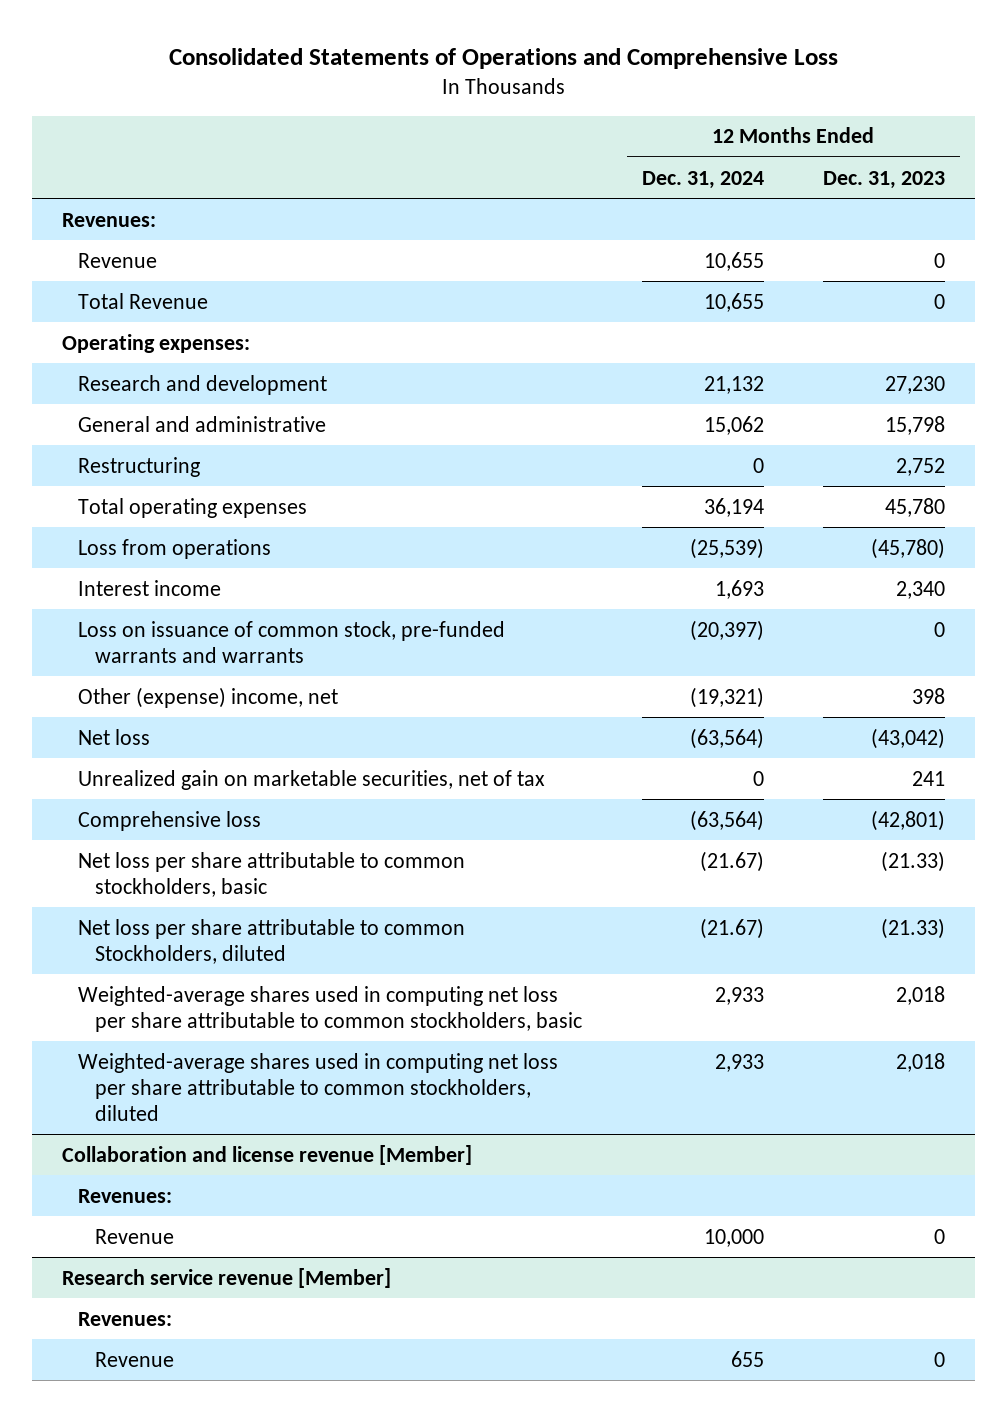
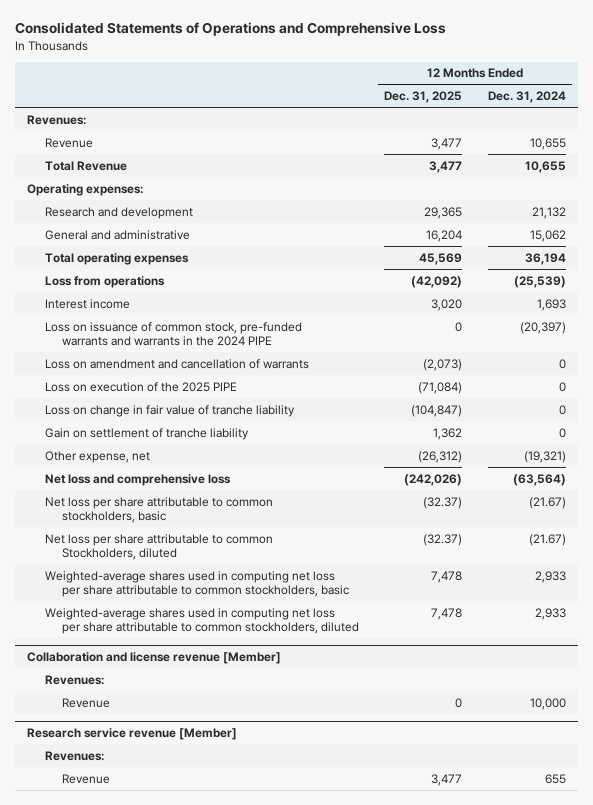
[823,170,946,189] Dec. 31, 2023 -> none
none -> [384,91,463,104] Dec. 31, 2025
[78,456,201,477] Restructuring -> none
[78,769,546,790] Unrealized gain on marketable securities, net of tax -> none
[78,810,262,831] Comprehensive loss -> none
[78,620,506,663] Loss on issuance of common stock, pre-funded warrants and warrants -> [44,321,302,346] Loss on issuance of common stock, pre-funded warrants and warrants in the 2024 PIPE
none -> [44,358,309,369] Loss on amendment and cancellation of warrants
none -> [44,381,237,392] Loss on execution of the 2025 PIPE
none -> [44,404,295,417] Loss on change in fair value of tranche liability
none -> [44,427,249,440] Gain on settlement of tranche liability
[78,686,339,708] Other (expense) income, net -> [44,450,150,463] Other expense, net
[78,728,151,745] Net loss -> [44,473,231,486] Net loss and comprehensive loss

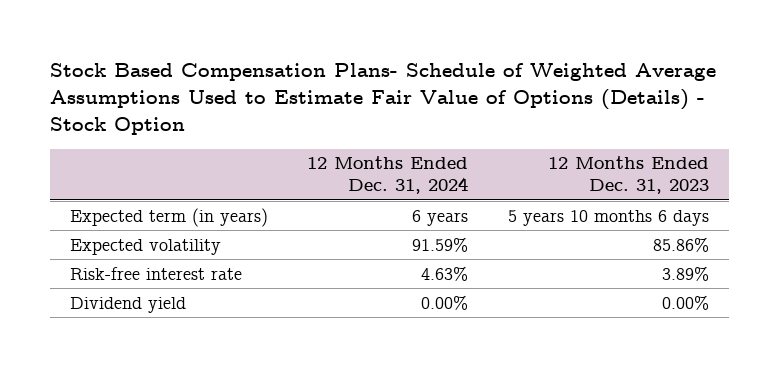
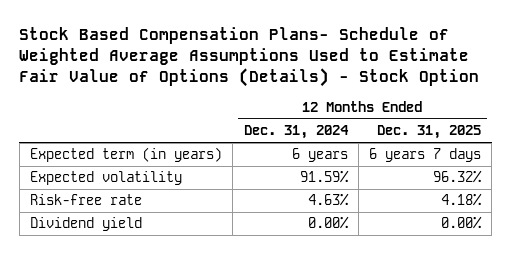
[548,156,710,195] 12 Months Ended Dec. 31, 2023 -> none
none -> [377,125,482,140] Dec. 31, 2025
[69,266,242,280] Risk-free interest rate -> [30,194,143,206] Risk-free rate

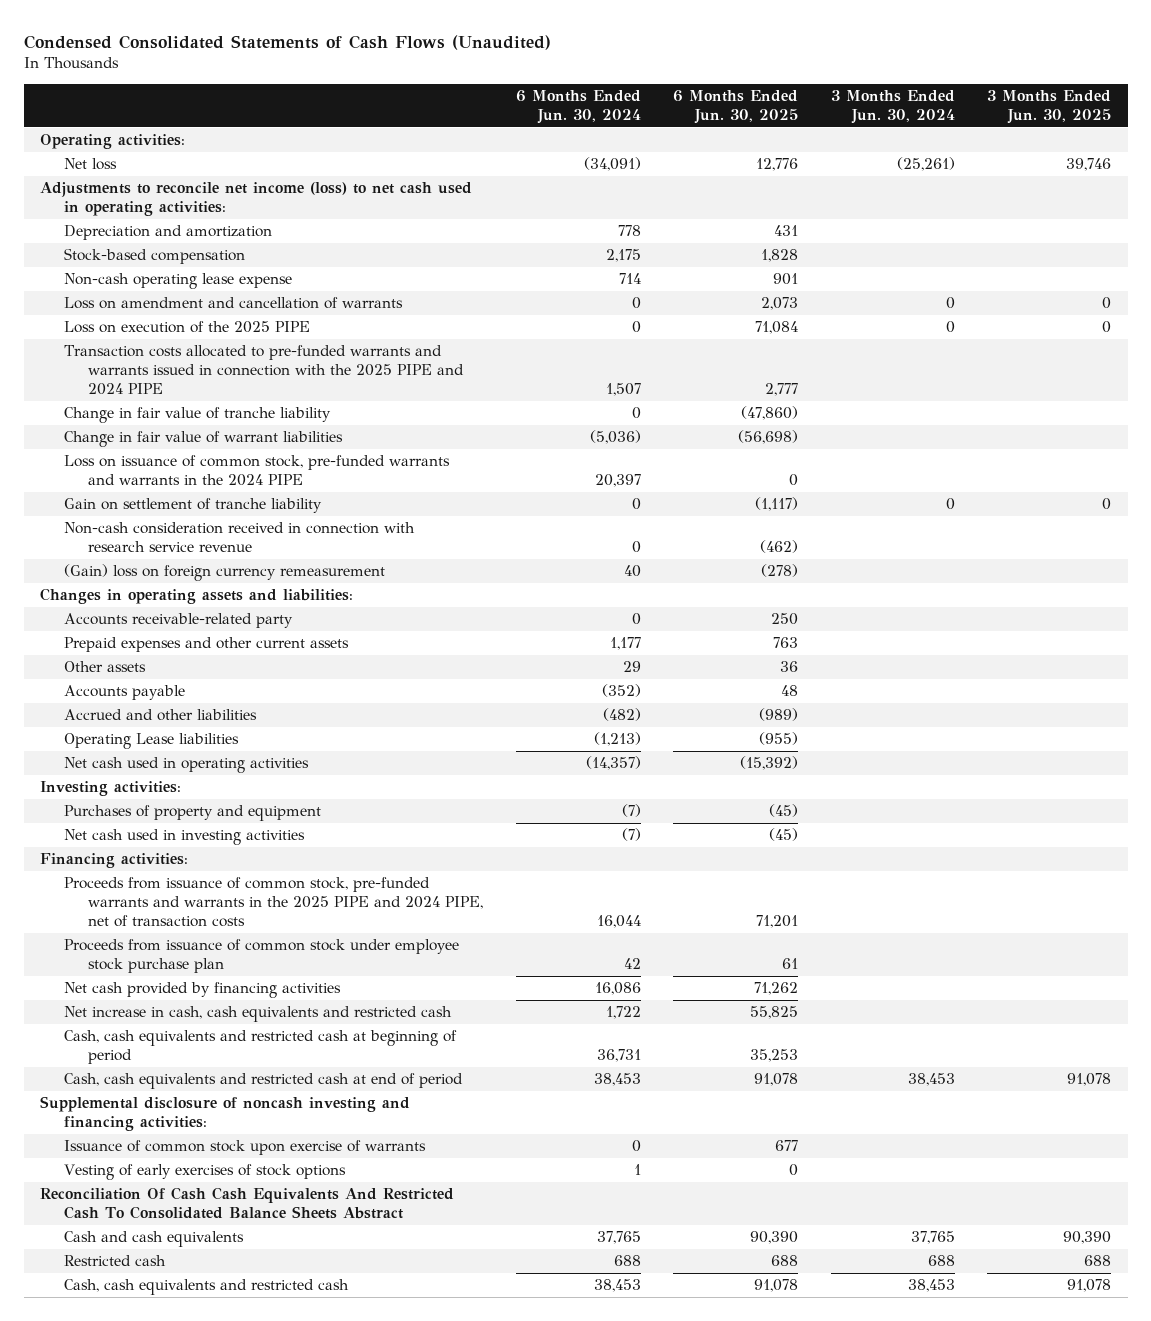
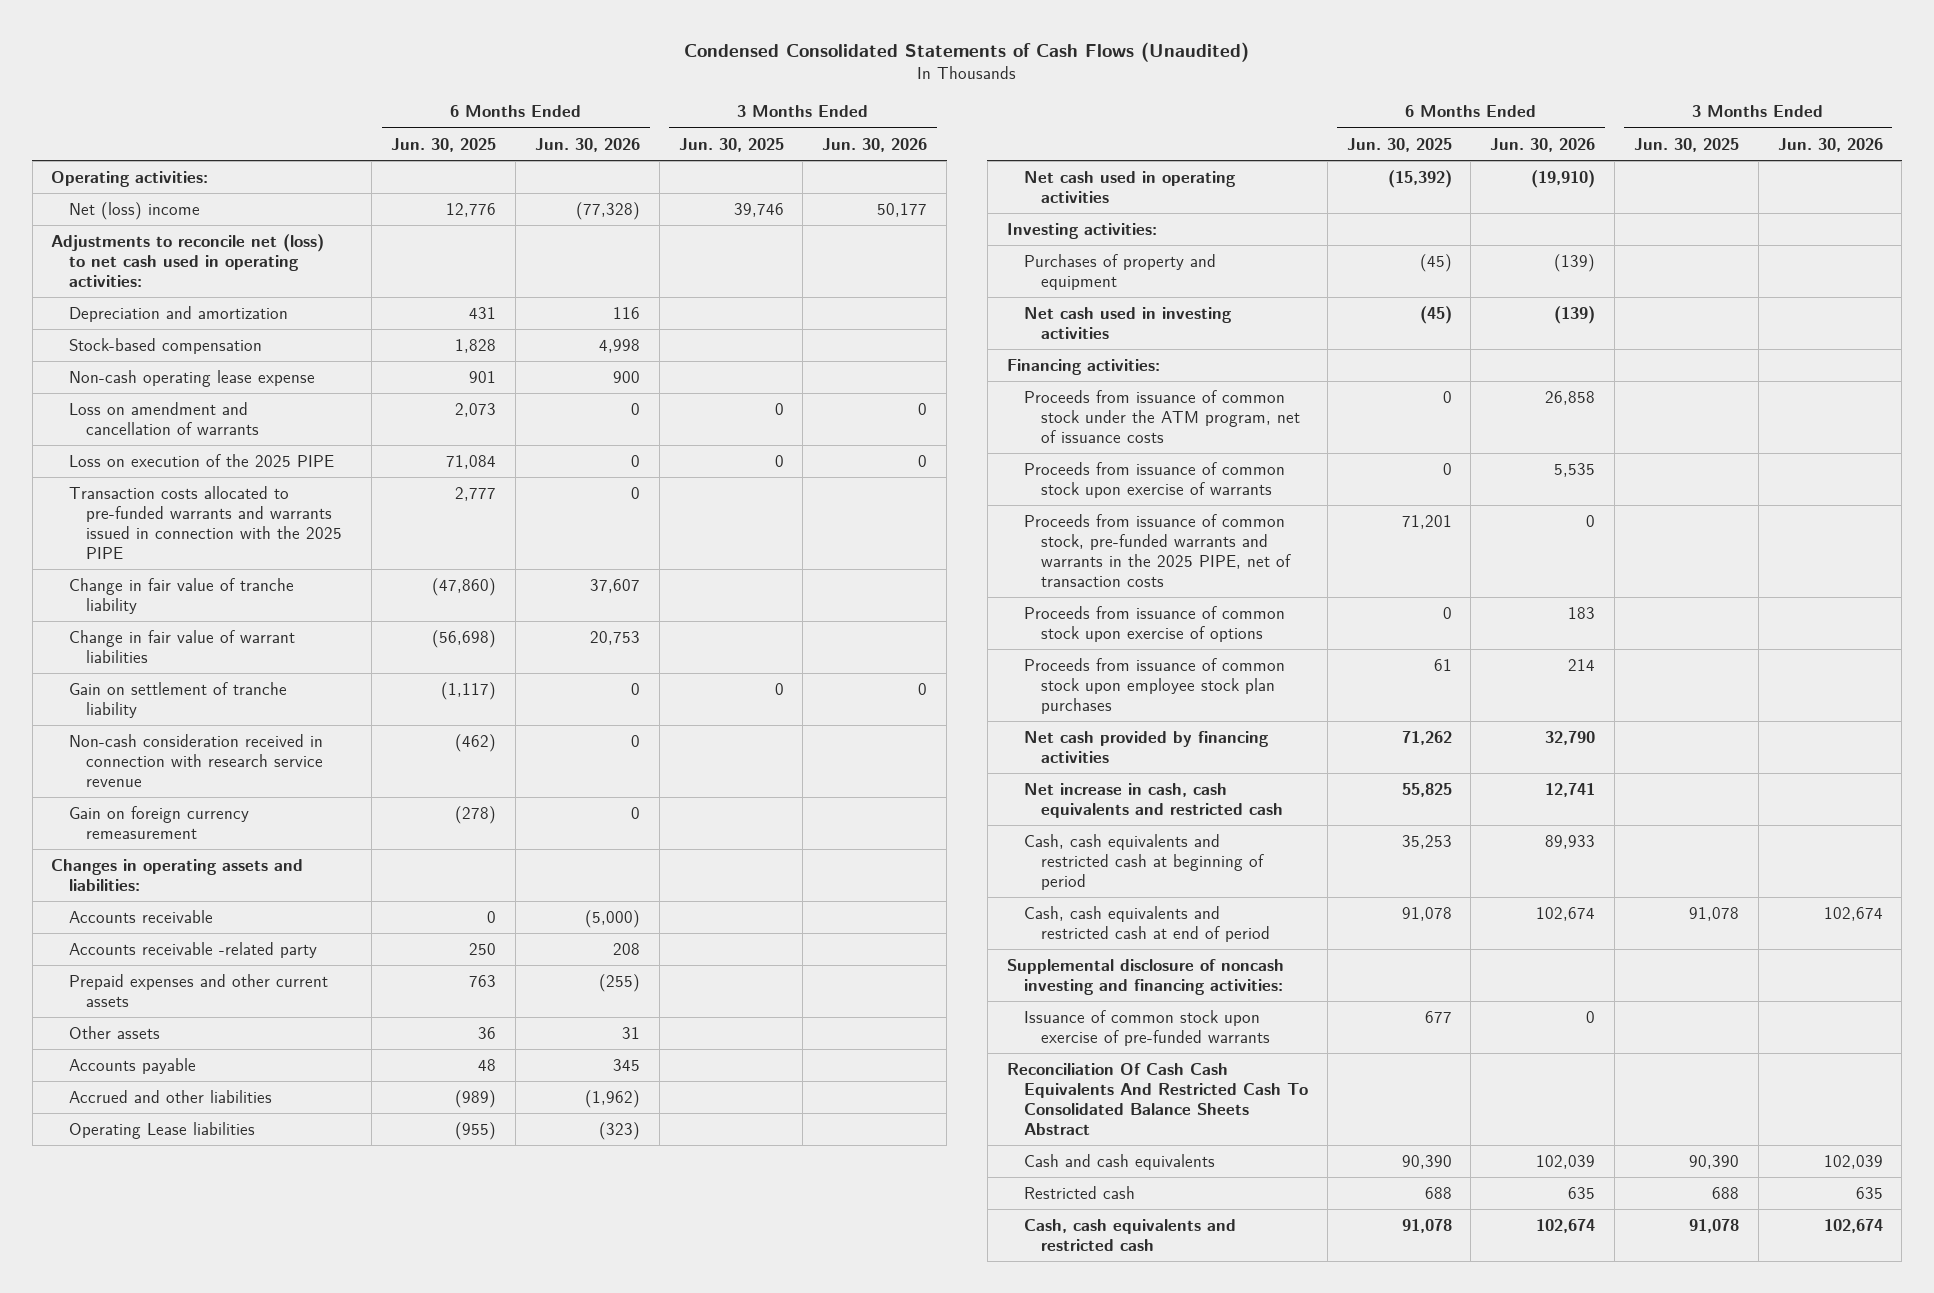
[515,90,641,124] 6 Months Ended Jun. 30, 2024 -> none
[830,90,955,124] 3 Months Ended Jun. 30, 2024 -> none
none -> [534,137,640,152] Jun. 30, 2026
none -> [822,137,928,152] Jun. 30, 2026
[63,158,117,171] Net loss -> [68,201,200,220] Net (loss) income
[39,182,472,217] Adjustments to reconcile net income (loss) to net cash used in operating activities: -> [51,233,325,287] Adjustments to reconcile net (loss) to net cash used in operating activities:
[63,345,464,395] Transaction costs allocated to pre-funded warrants and warrants issued in connection with the 2025 PIPE and 2024 PIPE -> [68,485,342,559] Transaction costs allocated to pre-funded warrants and warrants issued in connection with the 2025 PIPE
[63,455,450,487] Loss on issuance of common stock, pre-funded warrants and warrants in the 2024 PIPE -> none
[63,564,385,582] (Gain) loss on foreign currency remeasurement -> [68,805,249,839] Gain on foreign currency remeasurement
[63,613,293,629] Accounts receivable-related party -> [68,909,213,923] Accounts receivable
[771,613,799,626] 250 -> [487,910,497,923] 0
none -> [68,941,317,958] Accounts receivable -related party
none -> [1023,389,1301,443] Proceeds from issuance of common stock under the ATM program, net of issuance costs
none -> [1023,461,1285,498] Proceeds from issuance of common stock upon exercise of warrants
[63,877,483,927] Proceeds from issuance of common stock, pre-funded warrants and warrants in the 2025 PIPE and 2024 PIPE, net of transaction costs -> [1023,513,1292,587] Proceeds from issuance of common stock, pre-funded warrants and warrants in the 2025 PIPE, net of transaction costs
none -> [1023,605,1285,642] Proceeds from issuance of common stock upon exercise of options
[63,939,459,974] Proceeds from issuance of common stock under employee stock purchase plan -> [1023,657,1285,714] Proceeds from issuance of common stock upon employee stock plan purchases
[63,1164,346,1181] Vesting of early exercises of stock options -> none
[63,1140,426,1156] Issuance of common stock upon exercise of warrants -> [1023,1009,1271,1046] Issuance of common stock upon exercise of pre-funded warrants

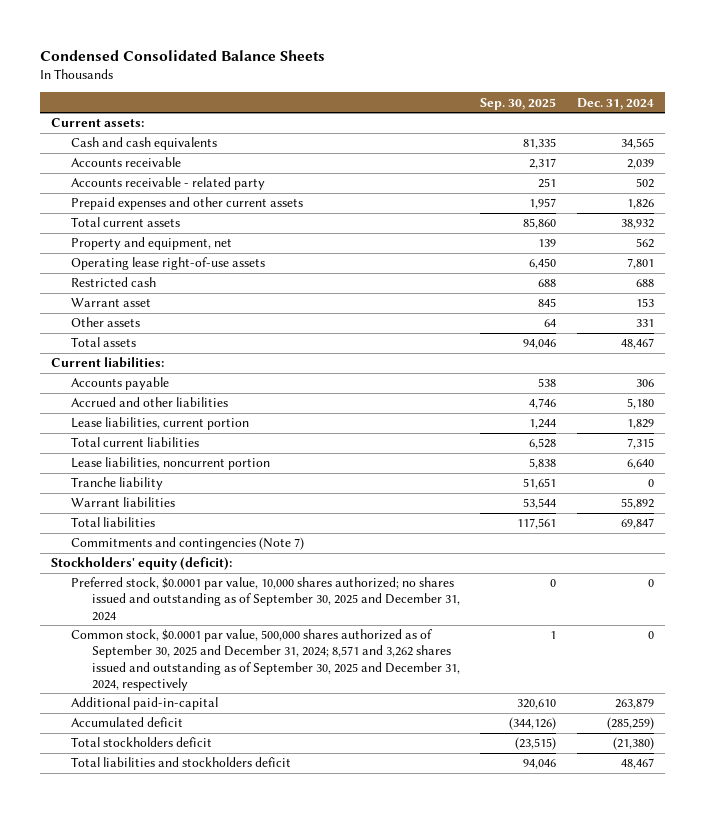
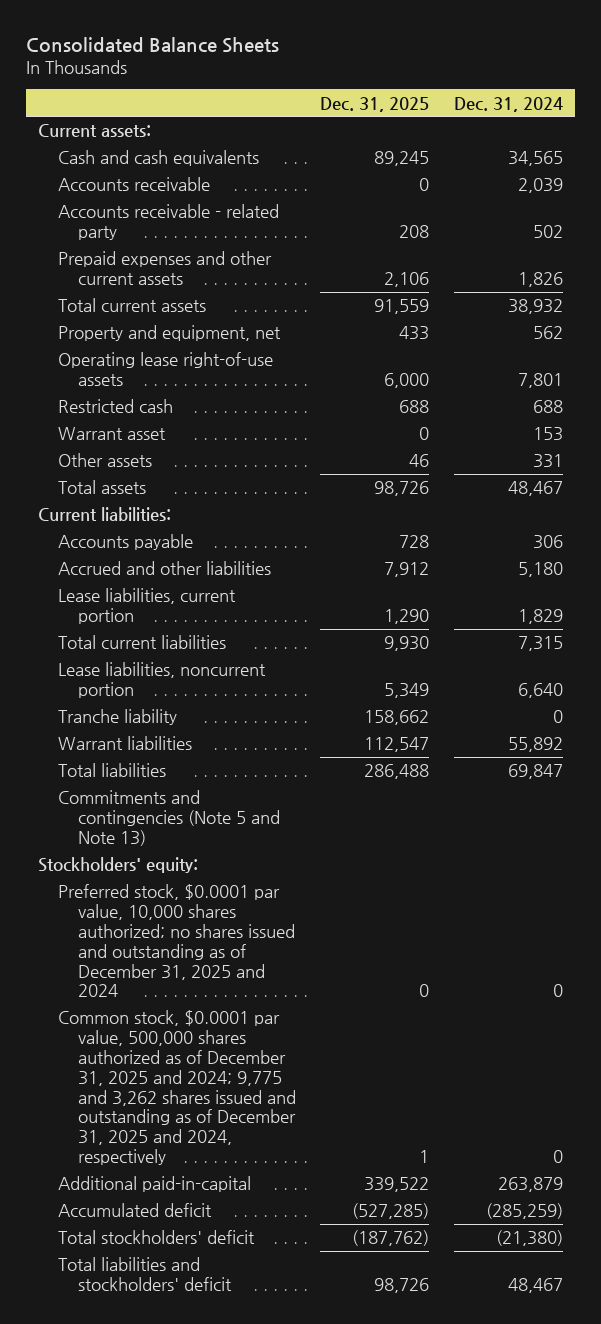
[40,49,326,61] Condensed Consolidated Balance Sheets -> [25,37,279,54] Consolidated Balance Sheets
[480,97,557,110] Sep. 30, 2025 -> none
none -> [320,96,430,112] Dec. 31, 2025
[71,537,305,551] Commitments and contingencies (Note 7) -> [57,790,280,846] Commitments and contingencies (Note 5 and Note 13)
[50,557,232,571] Stockholders' equity (deficit): -> [38,857,199,874] Stockholders' equity:
[71,577,460,621] Preferred stock, $0.0001 par value, 10,000 shares authorized; no shares issued and outstanding as of September 30, 2025 and December 31, 2024 -> [57,884,295,998] Preferred stock, $0.0001 par value, 10,000 shares authorized; no shares issued and outstanding as of December 31, 2025 and 2024
[71,629,460,691] Common stock, $0.0001 par value, 500,000 shares authorized as of September 30, 2025 and December 31, 2024; 8,571 and 3,262 shares issued and outstanding as of September 30, 2025 and December 31, 2024, respectively -> [57,1010,296,1166] Common stock, $0.0001 par value, 500,000 shares authorized as of December 31, 2025 and 2024; 9,775 and 3,262 shares issued and outstanding as of December 31, 2025 and 2024, respectively
[71,737,213,748] Total stockholders deficit -> [57,1230,255,1245] Total stockholders' deficit
[71,757,292,768] Total liabilities and stockholders deficit -> [57,1257,232,1292] Total liabilities and stockholders' deficit

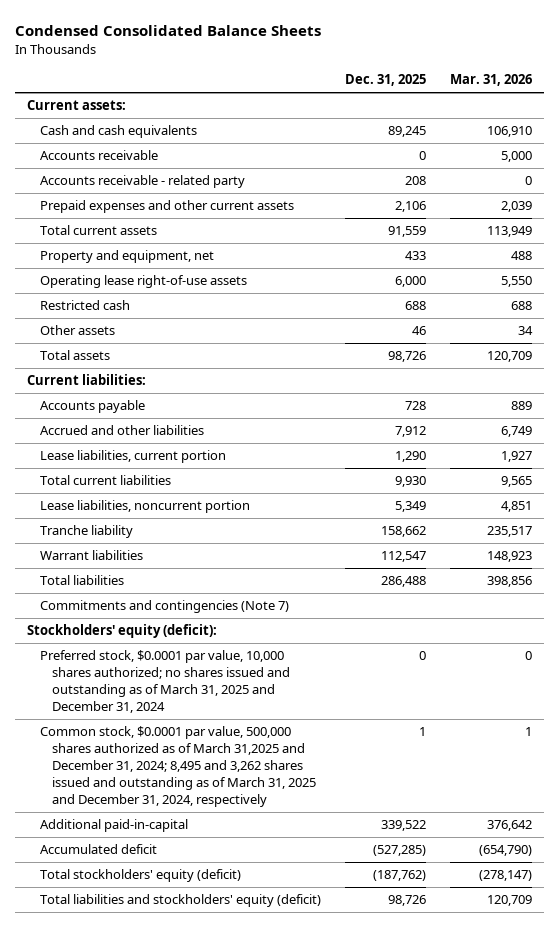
[25,37,279,54] Consolidated Balance Sheets -> [15,24,322,36] Condensed Consolidated Balance Sheets
[454,96,564,112] Dec. 31, 2024 -> none
none -> [450,74,533,87] Mar. 31, 2026
[57,427,166,441] Warrant asset -> none
[57,790,280,846] Commitments and contingencies (Note 5 and Note 13) -> [39,600,289,614] Commitments and contingencies (Note 7)
[38,857,199,874] Stockholders' equity: -> [27,624,218,639] Stockholders' equity (deficit):
[57,884,295,998] Preferred stock, $0.0001 par value, 10,000 shares authorized; no shares issued and outstanding as of December 31, 2025 and 2024 -> [39,650,290,714] Preferred stock, $0.0001 par value, 10,000 shares authorized; no shares issued and outstanding as of March 31, 2025 and December 31, 2024
[57,1010,296,1166] Common stock, $0.0001 par value, 500,000 shares authorized as of December 31, 2025 and 2024; 9,775 and 3,262 shares issued and outstanding as of December 31, 2025 and 2024, respectively -> [39,726,316,808] Common stock, $0.0001 par value, 500,000 shares authorized as of March 31,2025 and December 31, 2024; 8,495 and 3,262 shares issued and outstanding as of March 31, 2025 and December 31, 2024, respectively
[57,1230,255,1245] Total stockholders' deficit -> [39,869,241,883] Total stockholders' equity (deficit)
[57,1257,232,1292] Total liabilities and stockholders' deficit -> [39,894,321,908] Total liabilities and stockholders' equity (deficit)

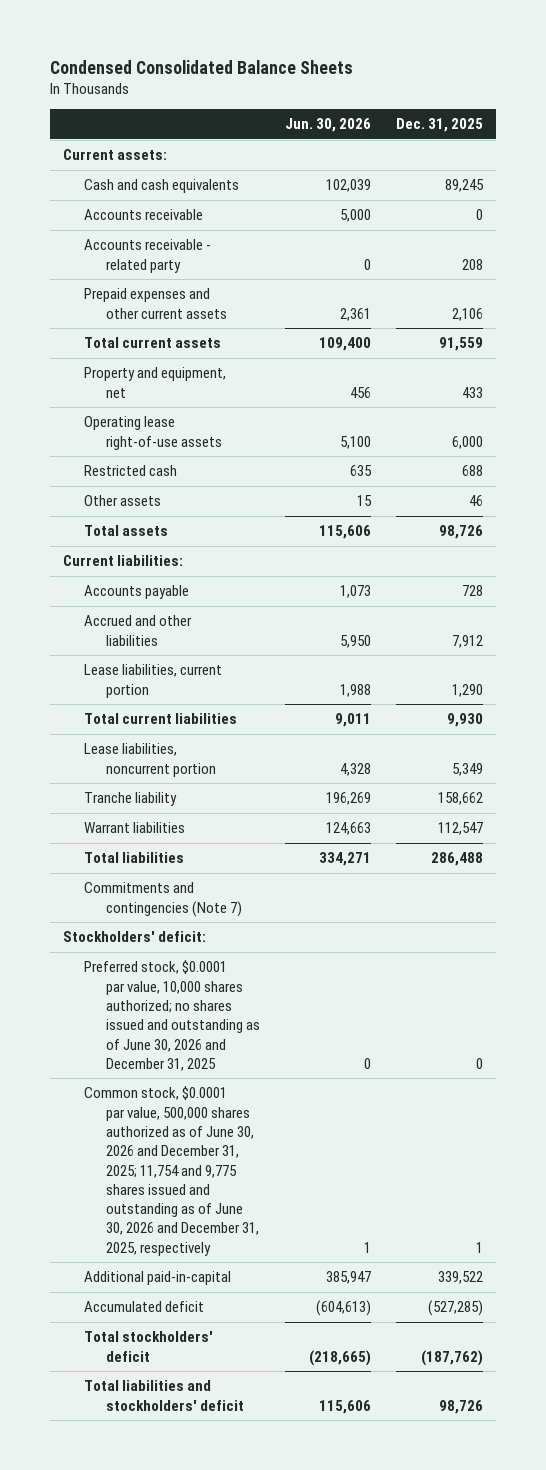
[450,74,533,87] Mar. 31, 2026 -> none
none -> [285,118,372,133] Jun. 30, 2026
[27,624,218,639] Stockholders' equity (deficit): -> [62,931,206,943] Stockholders' deficit:
[39,650,290,714] Preferred stock, $0.0001 par value, 10,000 shares authorized; no shares issued and outstanding as of March 31, 2025 and December 31, 2024 -> [84,960,261,1071] Preferred stock, $0.0001 par value, 10,000 shares authorized; no shares issued and outstanding as of June 30, 2026 and December 31, 2025
[39,726,316,808] Common stock, $0.0001 par value, 500,000 shares authorized as of March 31,2025 and December 31, 2024; 8,495 and 3,262 shares issued and outstanding as of March 31, 2025 and December 31, 2024, respectively -> [84,1086,260,1256] Common stock, $0.0001 par value, 500,000 shares authorized as of June 30, 2026 and December 31, 2025; 11,754 and 9,775 shares issued and outstanding as of June 30, 2026 and December 31, 2025, respectively
[39,869,241,883] Total stockholders' equity (deficit) -> [84,1331,214,1362] Total stockholders' deficit
[39,894,321,908] Total liabilities and stockholders' equity (deficit) -> [84,1380,245,1411] Total liabilities and stockholders' deficit

